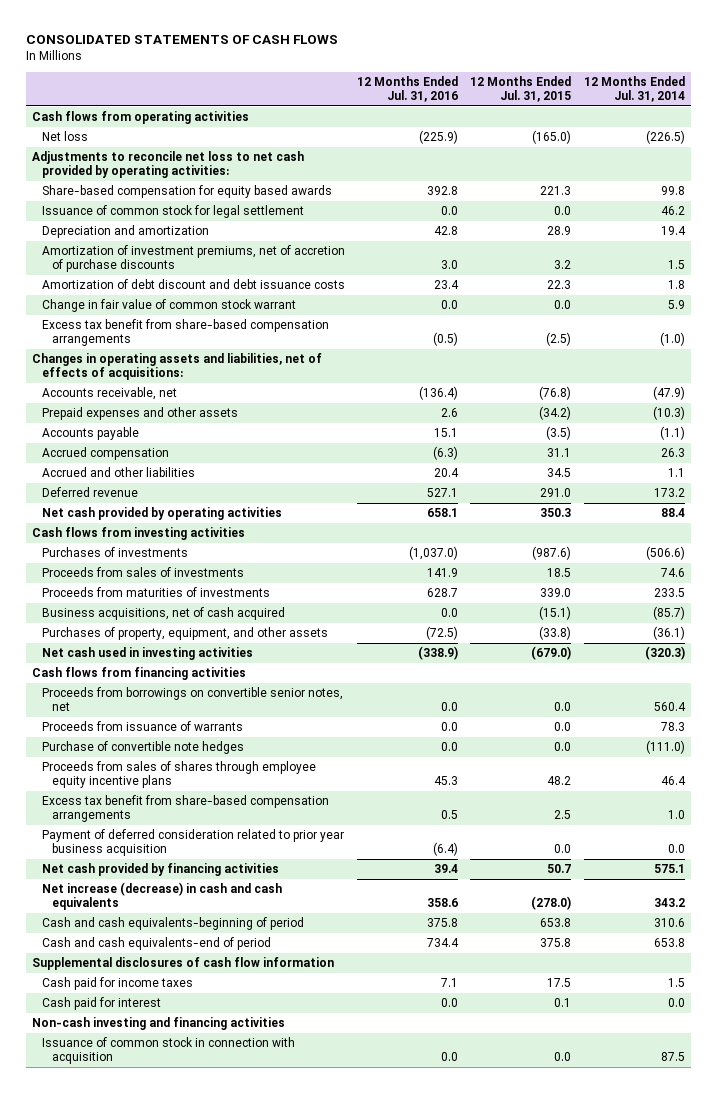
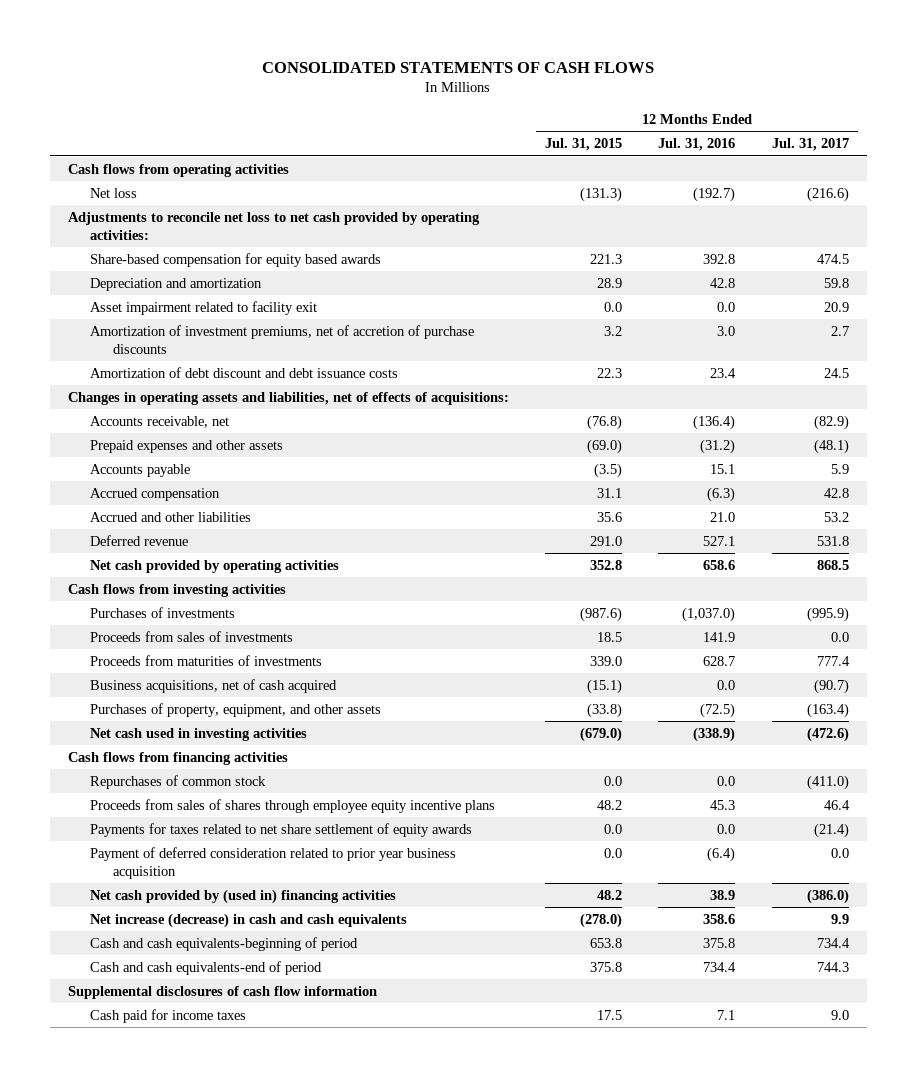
[583,76,685,103] 12 Months Ended Jul. 31, 2014 -> none
none -> [771,138,849,152] Jul. 31, 2017
[419,130,459,145] (225.9) -> [693,186,736,202] (192.7)
[532,130,572,145] (165.0) -> [580,186,623,202] (131.3)
[41,205,304,219] Issuance of common stock for legal settlement -> none
none -> [90,300,318,315] Asset impairment related to facility exit
[41,299,296,313] Change in fair value of common stock warrant -> none
[41,319,329,347] Excess tax benefit from share-based compensation arrangements -> none
[441,408,459,418] 2.6 -> [700,438,736,454] (31.2)
[539,406,572,421] (34.2) -> [587,438,623,454] (69.0)
[434,468,460,478] 20.4 -> [710,511,736,522] 21.0
[547,468,572,478] 34.5 -> [597,511,623,522] 35.6
[427,508,459,518] 658.1 -> [703,559,736,570] 658.6
[540,508,572,518] 350.3 -> [590,559,623,570] 352.8
[41,687,343,712] Proceeds from borrowings on convertible senior notes, net -> none
[41,721,243,732] Proceeds from issuance of warrants -> none
[41,741,244,755] Purchase of convertible note hedges -> none
none -> [90,774,267,789] Repurchases of common stock
[41,795,329,823] Excess tax benefit from share-based compensation arrangements -> none
none -> [90,822,473,837] Payments for taxes related to net share settlement of equity awards
[41,863,279,877] Net cash provided by financing activities -> [90,888,397,904] Net cash provided by (used in) financing activities
[434,864,459,874] 39.4 -> [710,889,736,900] 38.9
[547,864,572,874] 50.7 -> [597,889,623,900] 48.2
[41,997,161,1011] Cash paid for interest -> none
[31,1017,285,1031] Non-cash investing and financing activities -> none
[41,1037,295,1065] Issuance of common stock in connection with acquisition -> none

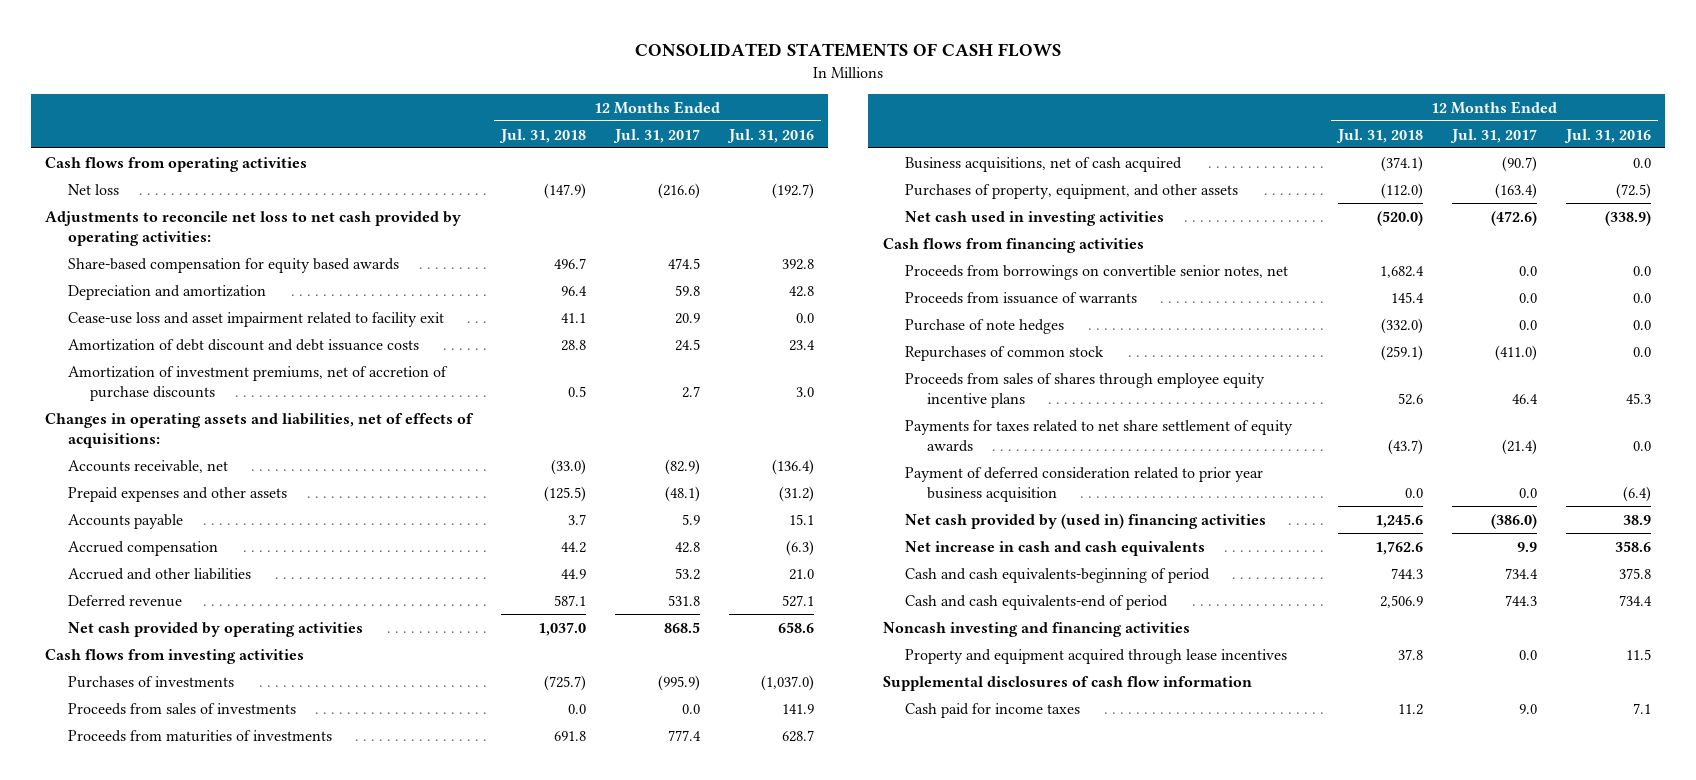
[545,138,623,152] Jul. 31, 2015 -> none
none -> [499,128,587,143] Jul. 31, 2018
[90,300,318,315] Asset impairment related to facility exit -> [67,311,444,327] Cease-use loss and asset impairment related to facility exit
[90,324,475,354] Amortization of investment premiums, net of accretion of purchase discounts -> [67,365,448,402] Amortization of investment premiums, net of accretion of purchase discounts
none -> [905,264,1289,280] Proceeds from borrowings on convertible senior notes, net
none -> [905,291,1138,304] Proceeds from issuance of warrants
none -> [905,318,1065,334] Purchase of note hedges
[90,912,408,928] Net increase (decrease) in cash and cash equivalents -> [905,540,1206,556] Net increase in cash and cash equivalents
none -> [882,621,1190,637] Noncash investing and financing activities
none -> [905,648,1288,664] Property and equipment acquired through lease incentives

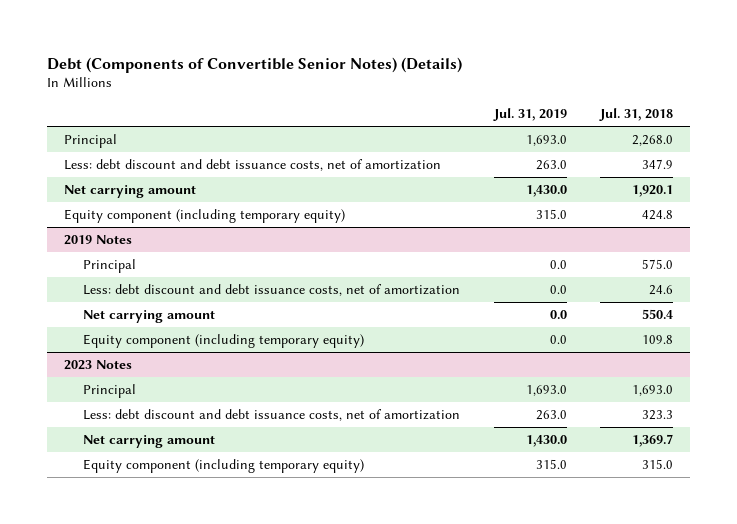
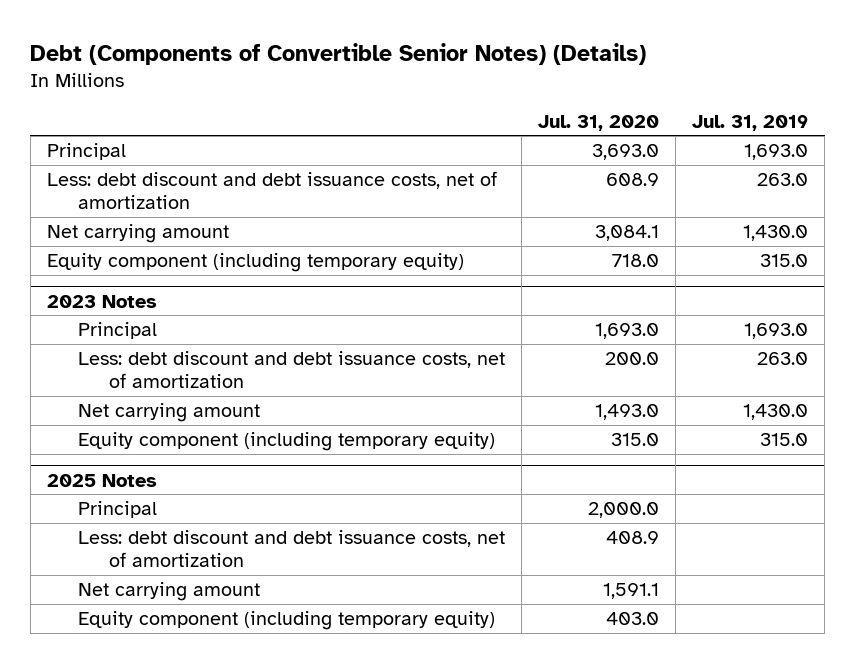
[599,108,674,122] Jul. 31, 2018 -> none
none -> [538,114,660,131] Jul. 31, 2020
[63,234,132,245] 2019 Notes -> none
[82,258,136,273] Principal -> none
[82,283,460,296] Less: debt discount and debt issuance costs, net of amortization -> none
[82,309,215,323] Net carrying amount -> none
[82,333,364,348] Equity component (including temporary equity) -> none
none -> [46,473,157,487] 2025 Notes
none -> [77,501,157,519] Principal
none -> [77,530,505,568] Less: debt discount and debt issuance costs, net of amortization
none -> [77,582,260,602] Net carrying amount
none -> [77,611,495,631] Equity component (including temporary equity)

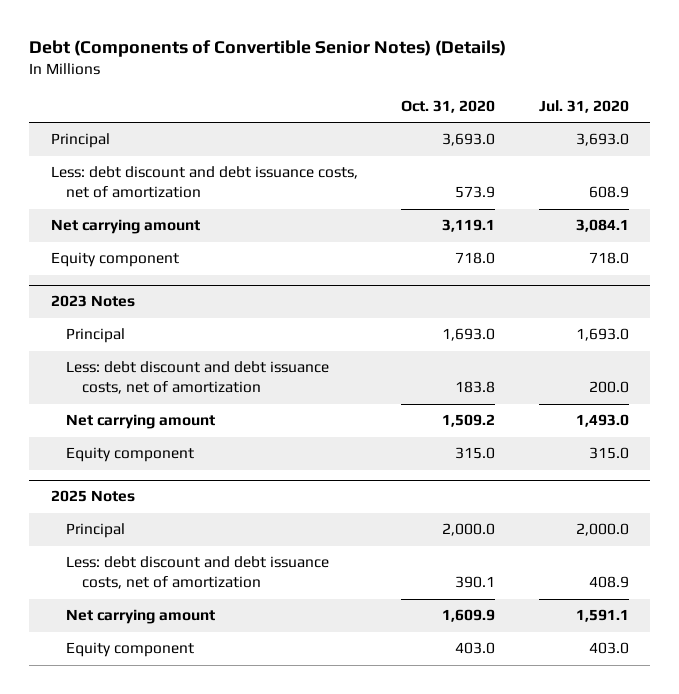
[692,114,809,131] Jul. 31, 2019 -> none
none -> [401,100,496,114] Oct. 31, 2020
[46,253,464,273] Equity component (including temporary equity) -> [50,252,179,268] Equity component
[77,432,495,452] Equity component (including temporary equity) -> [66,447,195,463] Equity component
[77,611,495,631] Equity component (including temporary equity) -> [66,642,195,658] Equity component

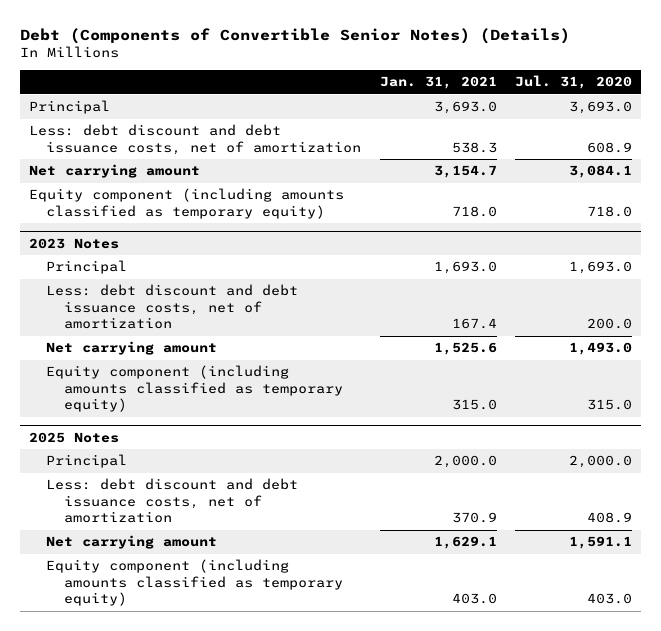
[401,100,496,114] Oct. 31, 2020 -> none
none -> [379,76,497,90] Jan. 31, 2021
[50,252,179,268] Equity component -> [29,188,345,219] Equity component (including amounts classified as temporary equity)
[66,447,195,463] Equity component -> [46,365,343,413] Equity component (including amounts classified as temporary equity)
[66,642,195,658] Equity component -> [46,559,343,607] Equity component (including amounts classified as temporary equity)

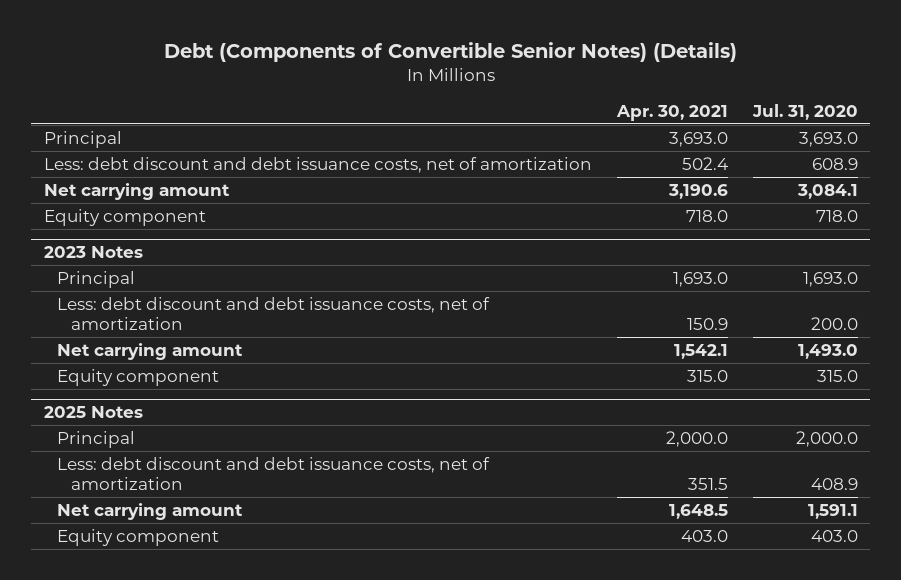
[379,76,497,90] Jan. 31, 2021 -> none
none -> [615,104,728,121] Apr. 30, 2021
[29,188,345,219] Equity component (including amounts classified as temporary equity) -> [43,208,206,226] Equity component
[46,365,343,413] Equity component (including amounts classified as temporary equity) -> [57,368,220,386] Equity component
[46,559,343,607] Equity component (including amounts classified as temporary equity) -> [57,528,220,546] Equity component

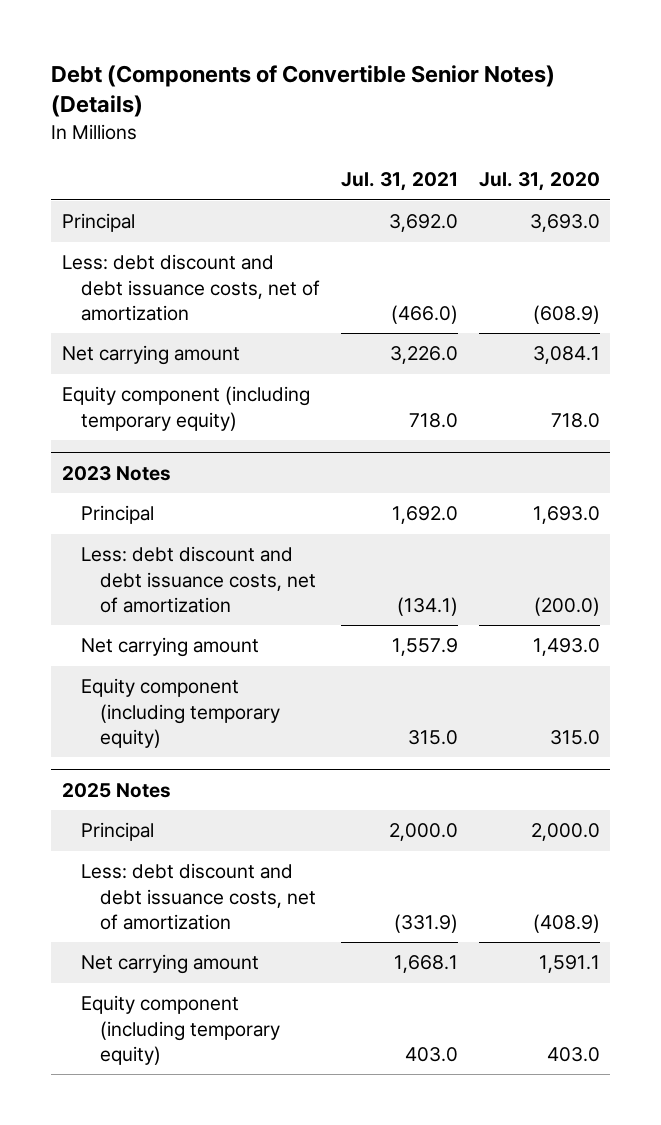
[615,104,728,121] Apr. 30, 2021 -> none
none -> [340,172,458,192] Jul. 31, 2021
[811,157,858,170] 608.9 -> [532,305,600,325] (608.9)
[43,208,206,226] Equity component -> [61,386,310,431] Equity component (including temporary equity)
[810,316,858,330] 200.0 -> [533,597,600,617] (200.0)
[57,368,220,386] Equity component -> [80,678,280,749] Equity component (including temporary equity)
[810,477,858,490] 408.9 -> [532,914,600,934] (408.9)
[57,528,220,546] Equity component -> [80,995,280,1066] Equity component (including temporary equity)

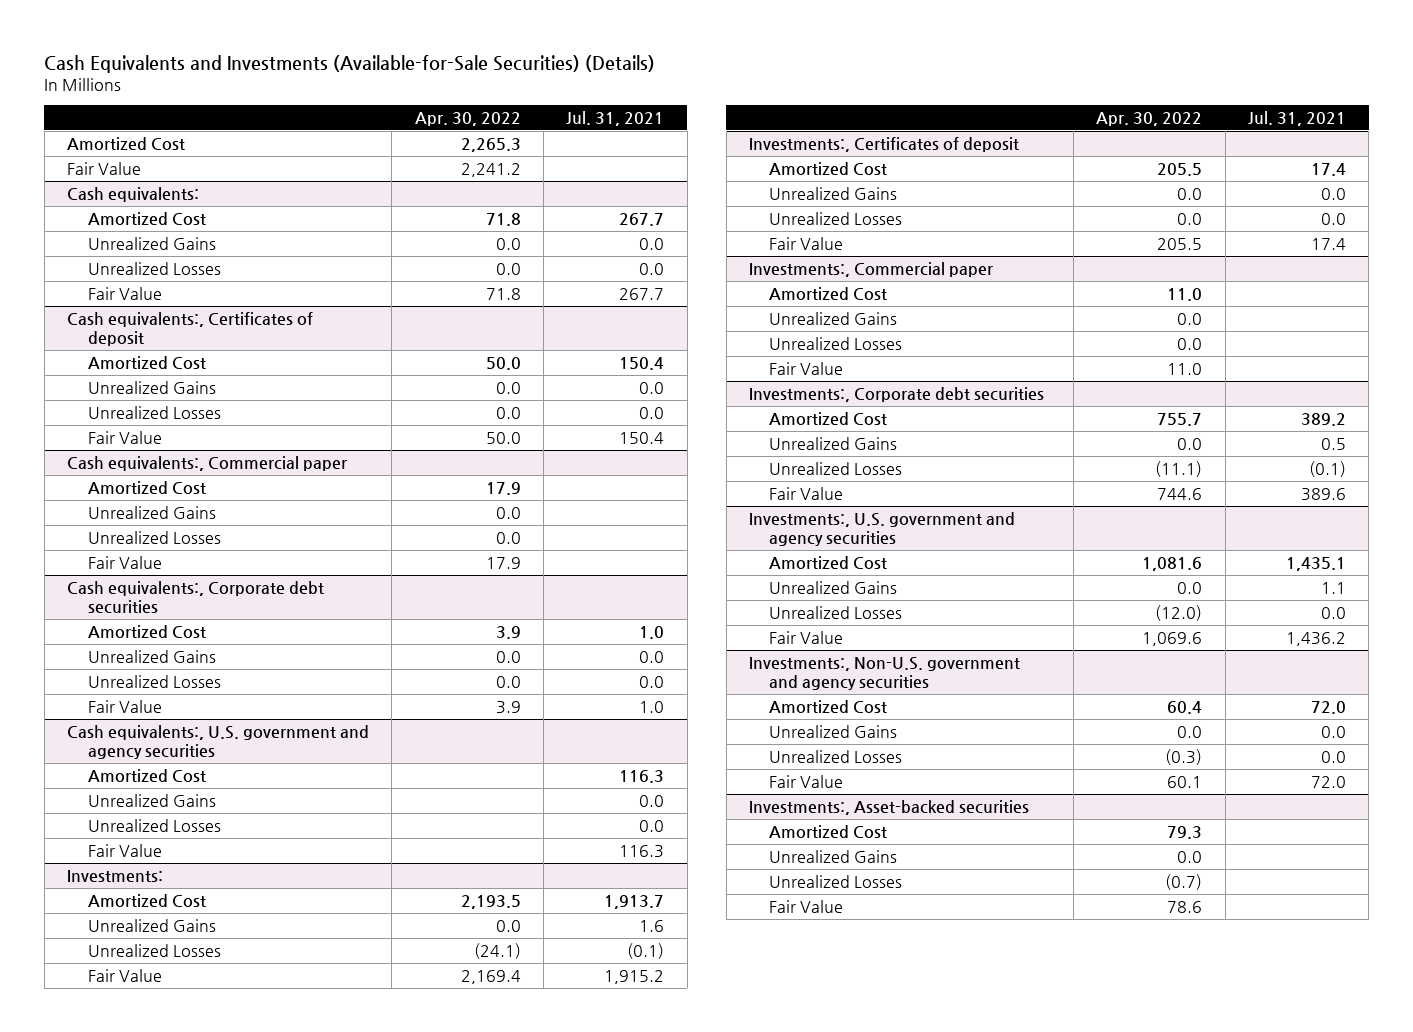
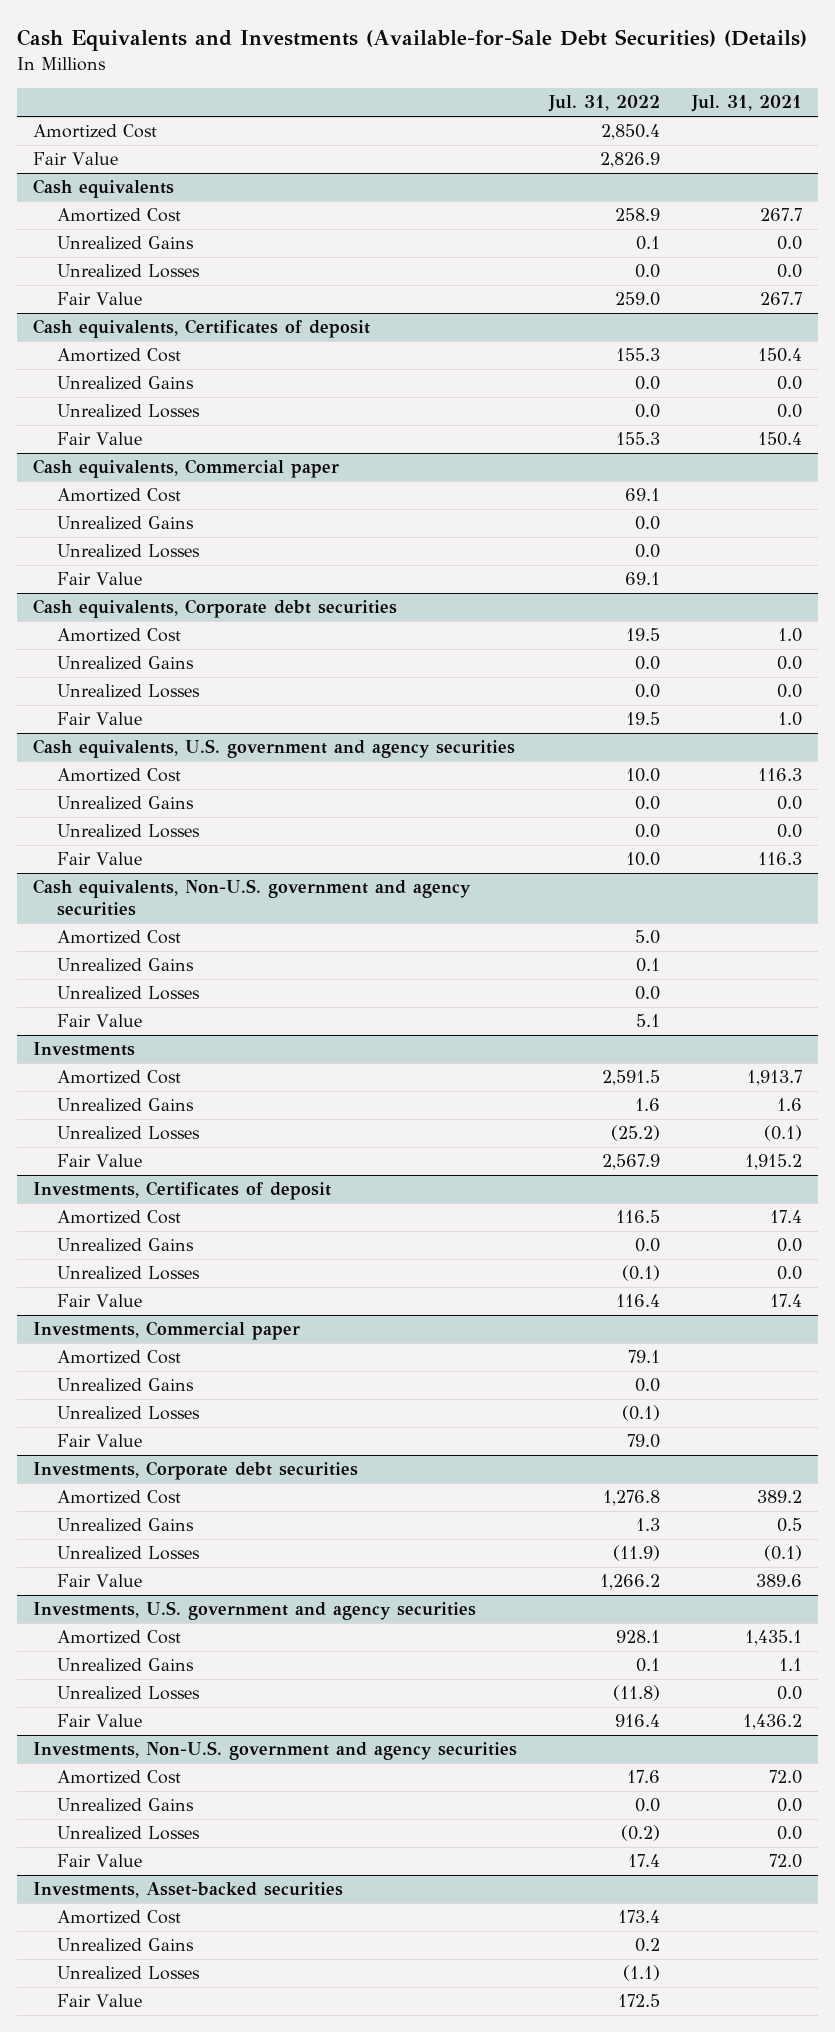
[44,54,656,73] Cash Equivalents and Investments (Available-for-Sale Securities) (Details) -> [17,29,808,52] Cash Equivalents and Investments (Available-for-Sale Debt Securities) (Details)
[414,111,521,126] Apr. 30, 2022 -> none
none -> [548,95,661,113] Jul. 31, 2022
[67,186,200,202] Cash equivalents: -> [33,179,175,199] Cash equivalents
[67,311,314,347] Cash equivalents:, Certificates of deposit -> [33,319,371,339] Cash equivalents, Certificates of deposit
[67,455,348,471] Cash equivalents:, Commercial paper -> [33,459,340,479] Cash equivalents, Commercial paper
[67,580,325,615] Cash equivalents:, Corporate debt securities -> [33,599,398,619] Cash equivalents, Corporate debt securities
[67,724,370,760] Cash equivalents:, U.S. government and agency securities -> [33,739,516,759] Cash equivalents, U.S. government and agency securities
none -> [33,879,472,917] Cash equivalents, Non-U.S. government and agency securities
none -> [56,930,181,945] Amortized Cost
none -> [56,958,194,973] Unrealized Gains
none -> [56,986,200,1001] Unrealized Losses
none -> [56,1014,142,1028] Fair Value
[67,869,164,882] Investments: -> [33,1042,136,1057] Investments
[748,136,1019,152] Investments:, Certificates of deposit -> [33,1181,332,1201] Investments, Certificates of deposit
[748,261,993,277] Investments:, Commercial paper -> [33,1321,301,1341] Investments, Commercial paper
[748,386,1044,402] Investments:, Corporate debt securities -> [33,1461,359,1481] Investments, Corporate debt securities
[748,511,1015,547] Investments:, U.S. government and agency securities -> [33,1601,477,1621] Investments, U.S. government and agency securities
[748,656,1020,691] Investments:, Non-U.S. government and agency securities -> [33,1741,518,1761] Investments, Non-U.S. government and agency securities
[748,799,1029,815] Investments:, Asset-backed securities -> [33,1882,344,1899] Investments, Asset-backed securities

